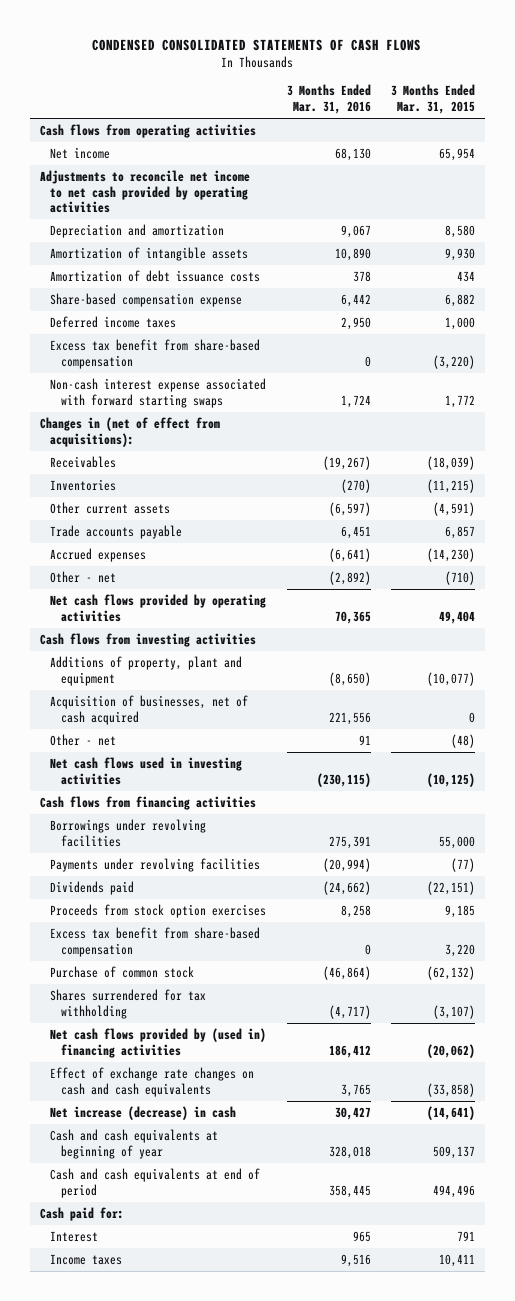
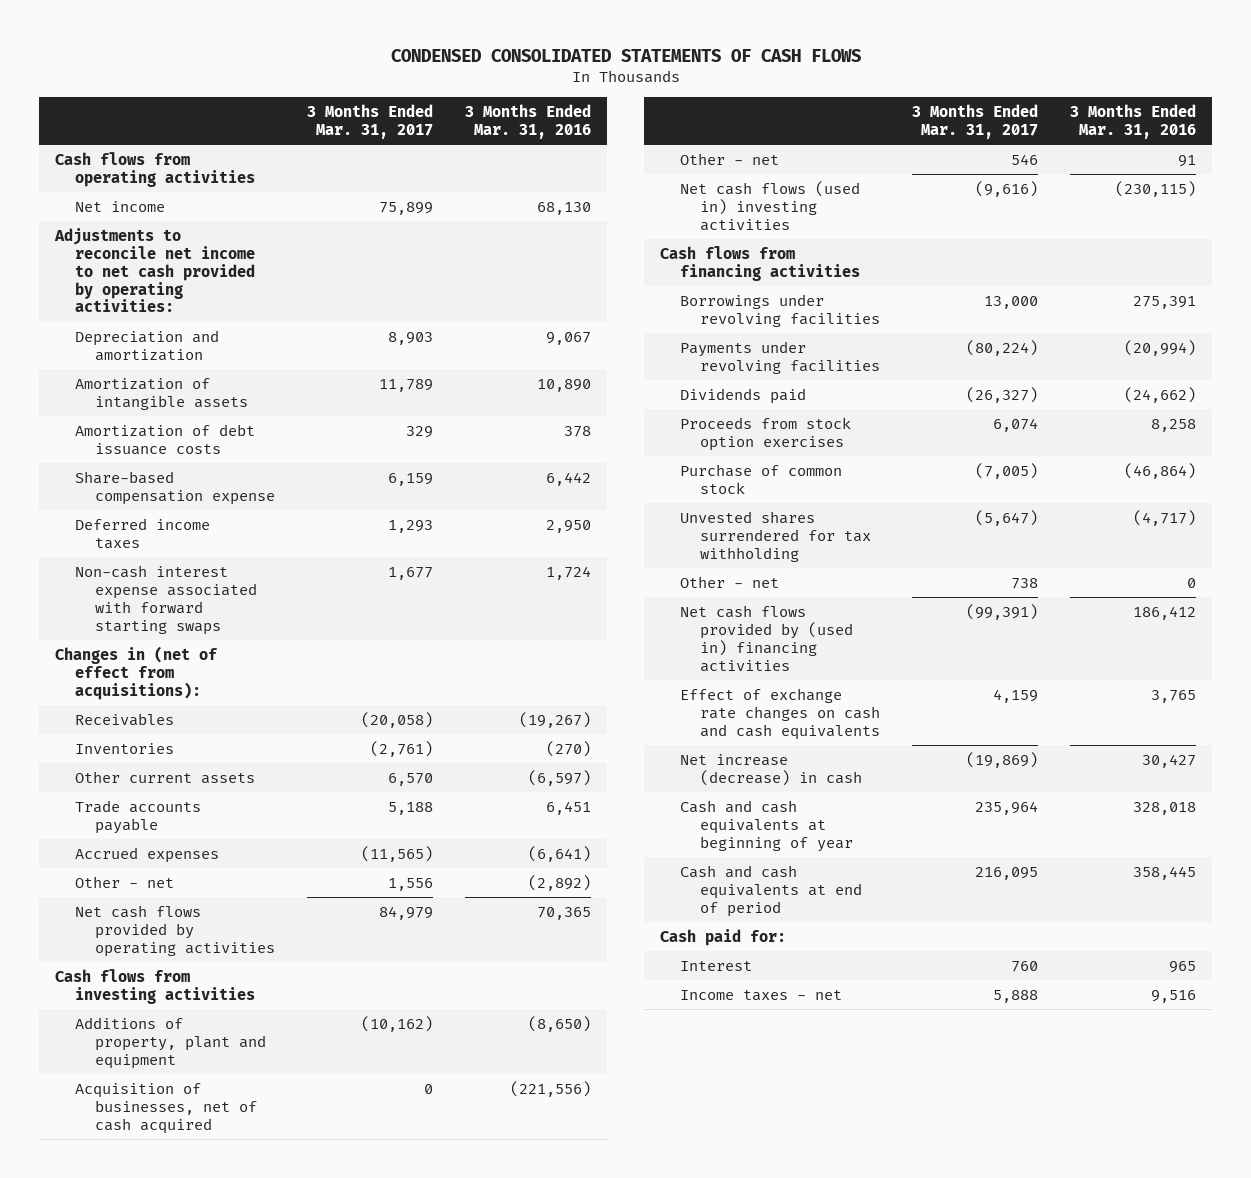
[390,84,475,115] 3 Months Ended Mar. 31, 2015 -> none
none -> [306,104,433,139] 3 Months Ended Mar. 31, 2017
[39,169,250,214] Adjustments to reconcile net income to net cash provided by operating activities -> [54,227,255,313] Adjustments to reconcile net income to net cash provided by operating activities:
[50,338,261,369] Excess tax benefit from share-based compensation -> none
[328,711,371,725] 221,556 -> [509,1080,591,1097] (221,556)
[50,756,243,785] Net cash flows used in investing activities -> [679,180,860,231] Net cash flows (used in) investing activities
[50,926,261,957] Excess tax benefit from share-based compensation -> none
[50,988,207,1019] Shares surrendered for tax withholding -> [679,510,871,562] Unvested shares surrendered for tax withholding
none -> [679,575,779,588] Other - net
[50,1253,123,1265] Income taxes -> [679,989,842,1001] Income taxes - net

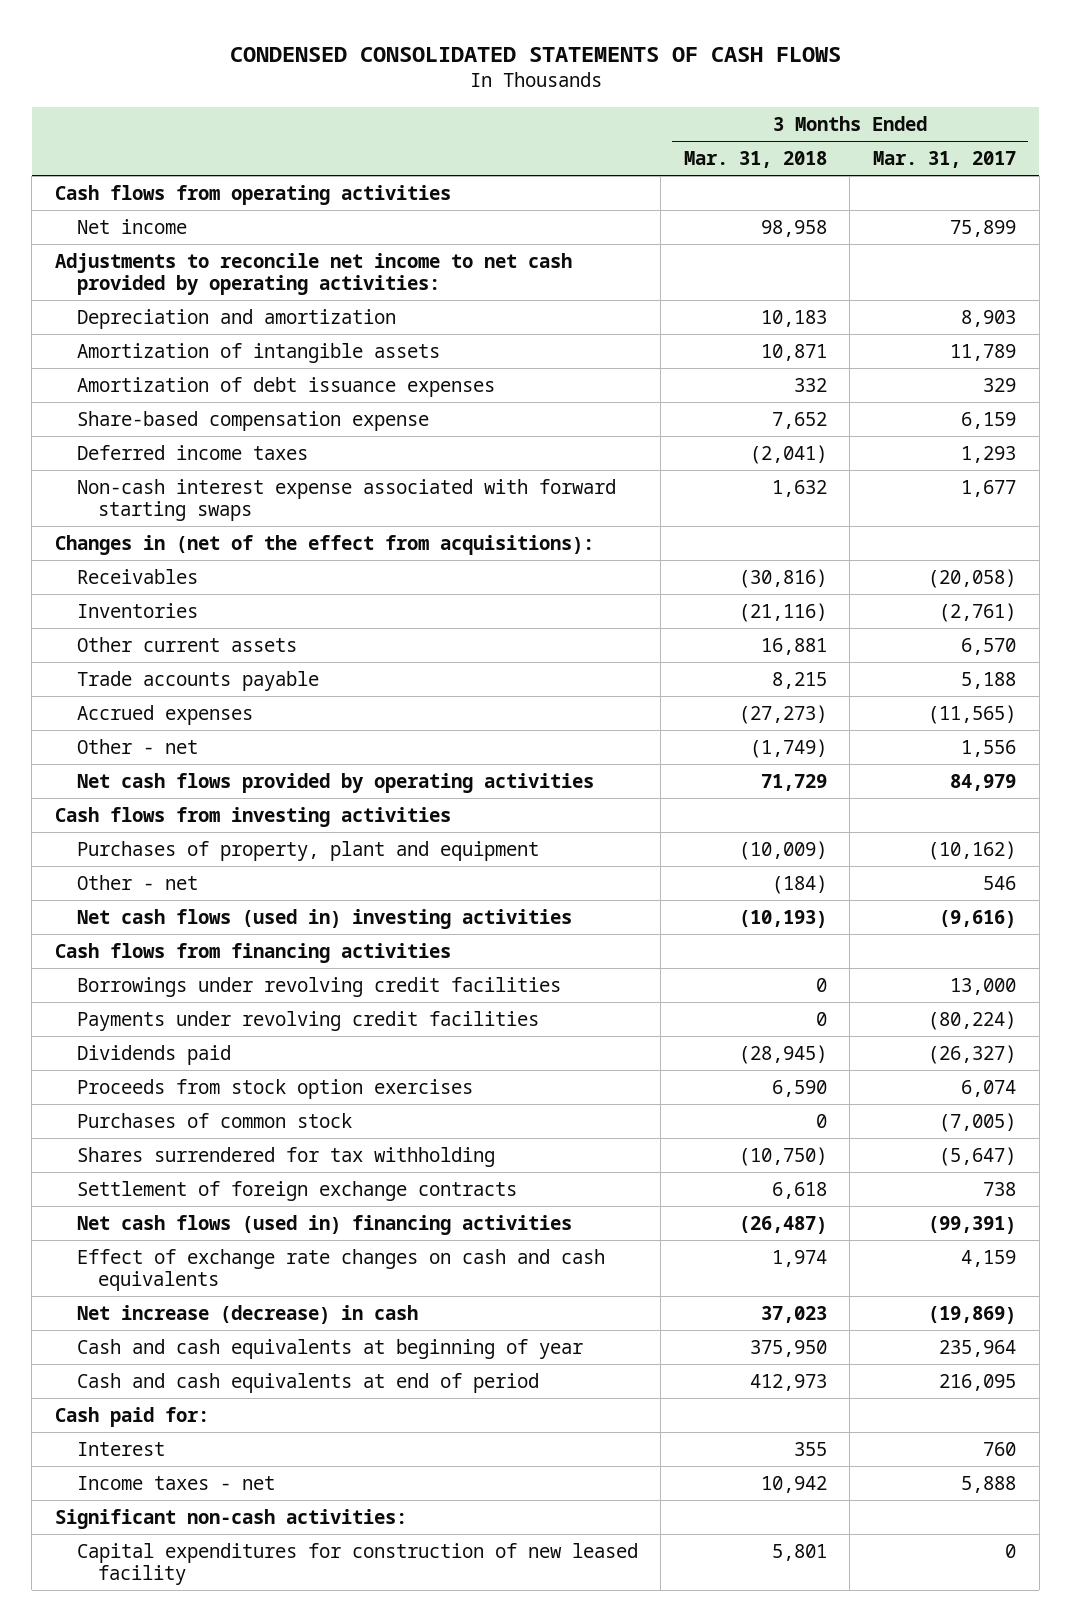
[464,104,591,139] 3 Months Ended Mar. 31, 2016 -> none
none -> [683,151,827,169] Mar. 31, 2018
[74,423,255,455] Amortization of debt issuance costs -> [76,377,495,398] Amortization of debt issuance expenses
[55,645,219,700] Changes in (net of effect from acquisitions): -> [55,535,595,556] Changes in (net of the effect from acquisitions):
[74,1082,257,1134] Acquisition of businesses, net of cash acquired -> none
[74,1016,266,1069] Additions of property, plant and equipment -> [76,841,539,862] Purchases of property, plant and equipment
[679,293,880,327] Borrowings under revolving facilities -> [76,977,561,998] Borrowings under revolving credit facilities
[679,340,880,374] Payments under revolving facilities -> [76,1011,539,1032] Payments under revolving credit facilities
[679,463,842,494] Purchase of common stock -> [76,1113,352,1129] Purchases of common stock
[679,510,871,562] Unvested shares surrendered for tax withholding -> [76,1147,495,1168] Shares surrendered for tax withholding
[679,575,779,588] Other - net -> [76,1181,517,1202] Settlement of foreign exchange contracts
[679,604,853,672] Net cash flows provided by (used in) financing activities -> [76,1215,572,1236] Net cash flows (used in) financing activities
none -> [55,1509,408,1530] Significant non-cash activities:
none -> [76,1543,638,1586] Capital expenditures for construction of new leased facility

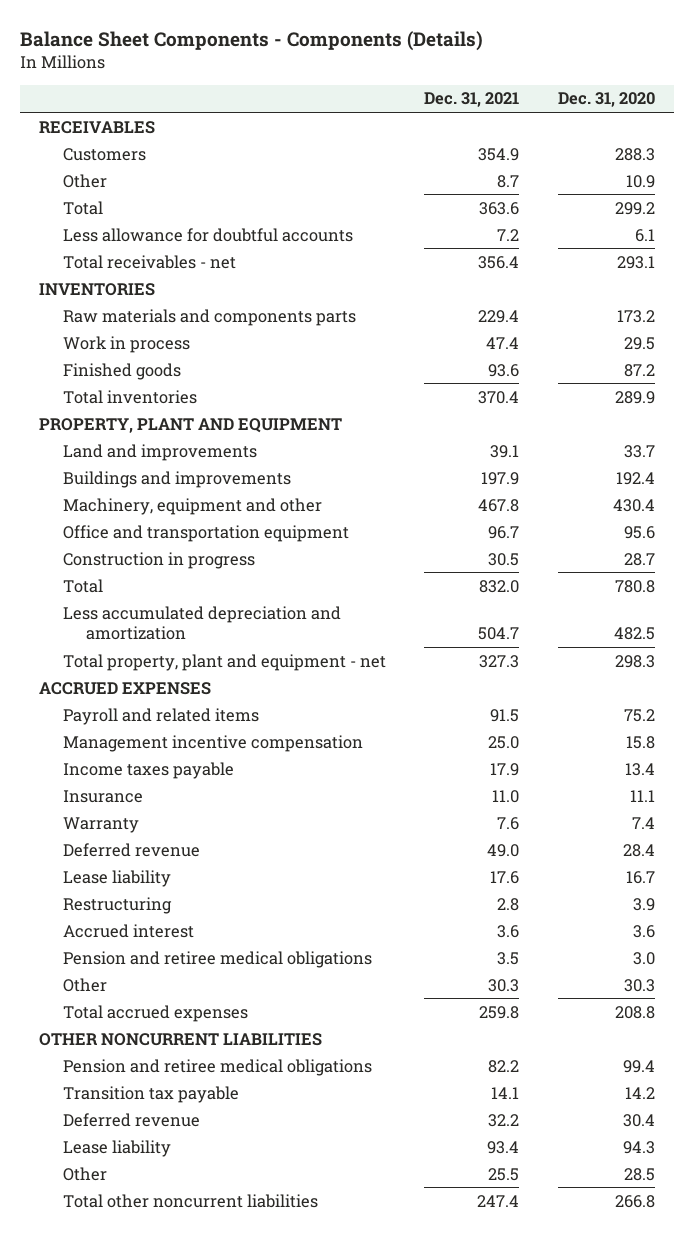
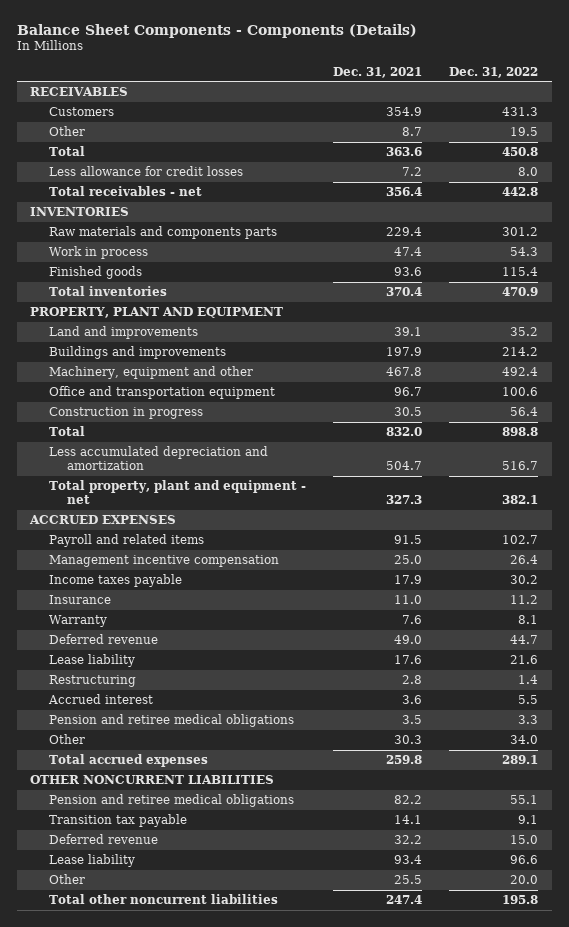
[557,92,655,108] Dec. 31, 2020 -> none
none -> [449,66,539,78] Dec. 31, 2022
[62,227,353,242] Less allowance for doubtful accounts -> [48,166,243,177] Less allowance for credit losses

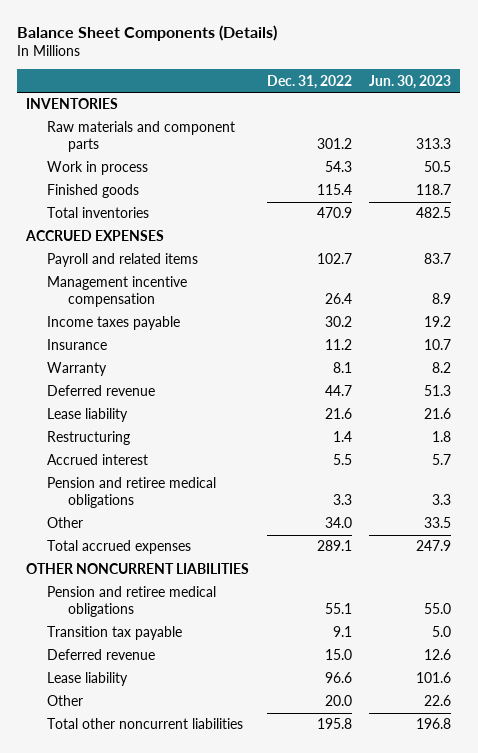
[16,23,417,38] Balance Sheet Components - Components (Details) -> [17,25,278,42] Balance Sheet Components (Details)
[332,66,422,78] Dec. 31, 2021 -> none
none -> [369,74,452,89] Jun. 30, 2023
[30,87,129,97] RECEIVABLES -> none
[48,107,114,117] Customers -> none
[48,126,85,137] Other -> none
[48,146,85,157] Total -> none
[48,166,243,177] Less allowance for credit losses -> none
[48,186,202,197] Total receivables - net -> none
[48,226,277,240] Raw materials and components parts -> [47,121,236,153] Raw materials and component parts
[30,307,284,319] PROPERTY, PLANT AND EQUIPMENT -> none
[48,326,198,340] Land and improvements -> none
[48,346,226,360] Buildings and improvements -> none
[48,366,253,380] Machinery, equipment and other -> none
[48,386,275,400] Office and transportation equipment -> none
[48,407,203,420] Construction in progress -> none
[48,426,85,437] Total -> none
[48,446,268,470] Less accumulated depreciation and amortization -> none
[48,480,306,504] Total property, plant and equipment - net -> none

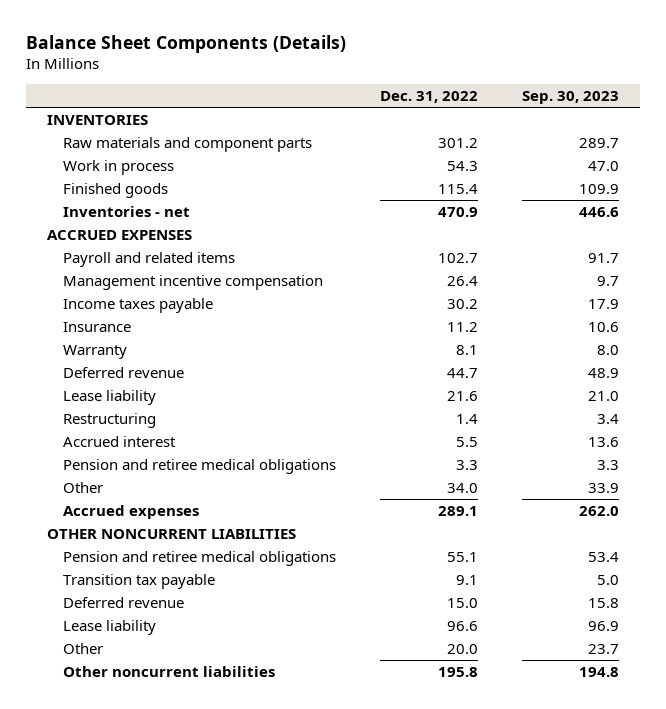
[369,74,452,89] Jun. 30, 2023 -> none
none -> [521,91,619,105] Sep. 30, 2023
[47,207,150,219] Total inventories -> [63,205,191,217] Inventories - net
[47,540,192,555] Total accrued expenses -> [63,504,200,519] Accrued expenses
[47,718,244,730] Total other noncurrent liabilities -> [63,665,276,677] Other noncurrent liabilities

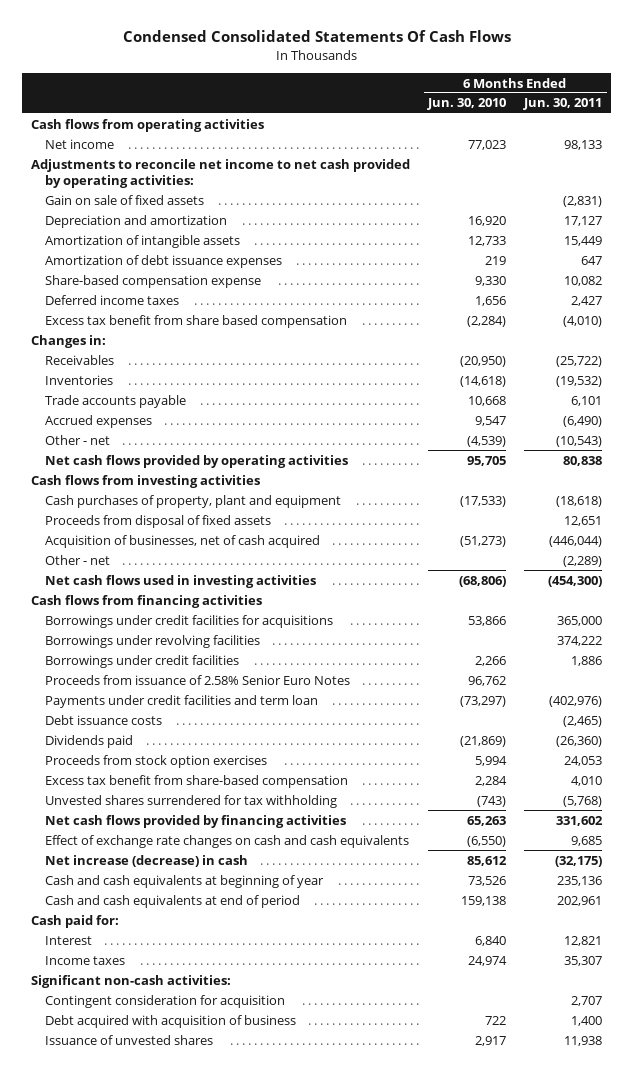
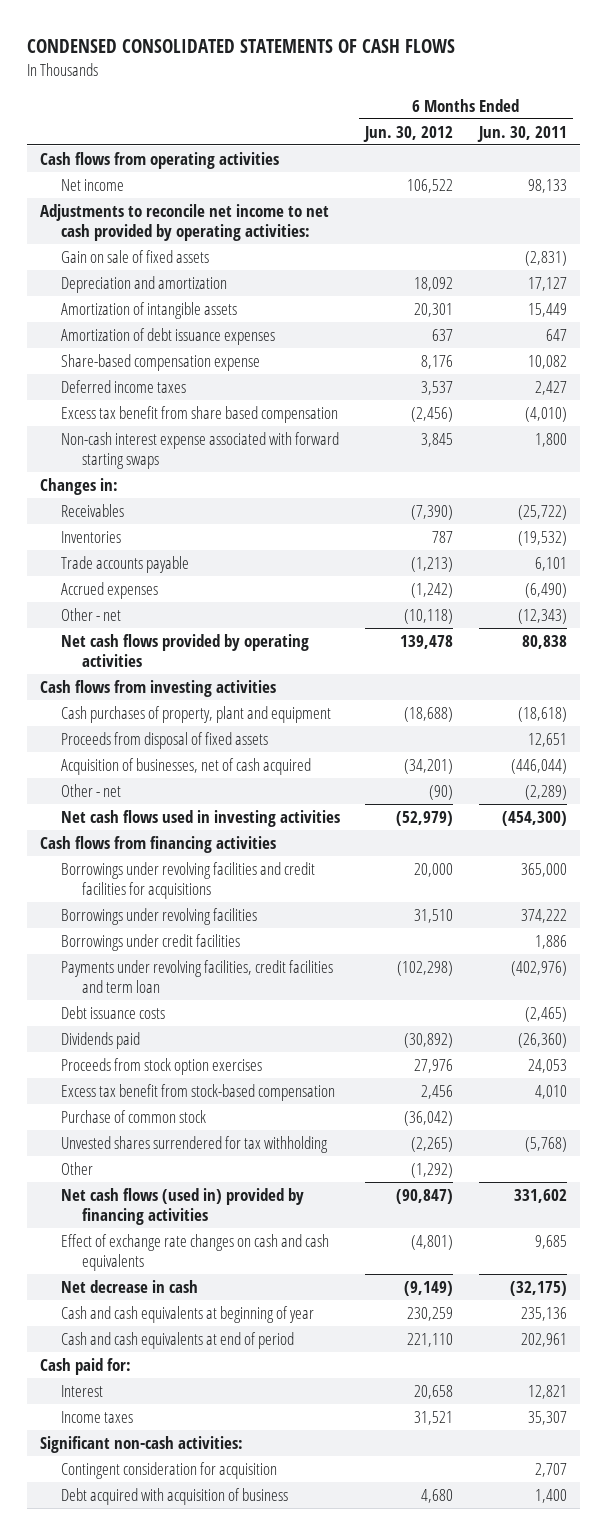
[122,30,511,43] Condensed Consolidated Statements Of Cash Flows -> [27,39,456,54] CONDENSED CONSOLIDATED STATEMENTS OF CASH FLOWS
[427,98,507,111] Jun. 30, 2010 -> none
none -> [363,125,454,142] Jun. 30, 2012
none -> [61,431,340,469] Non-cash interest expense associated with forward starting swaps
[556,435,603,447] (10,543) -> [517,608,567,624] (12,343)
[45,614,334,628] Borrowings under credit facilities for acquisitions -> [61,861,316,899] Borrowings under revolving facilities and credit facilities for acquisitions
[45,674,351,685] Proceeds from issuance of 2.58% Senior Euro Notes -> none
[45,694,319,708] Payments under credit facilities and term loan -> [61,959,334,993] Payments under revolving facilities, credit facilities and term loan
[45,774,349,788] Excess tax benefit from share-based compensation -> [61,1083,336,1101] Excess tax benefit from stock-based compensation
none -> [61,1109,207,1123] Purchase of common stock
none -> [61,1161,94,1175] Other
[45,814,347,828] Net cash flows provided by financing activities -> [61,1187,305,1225] Net cash flows (used in) provided by financing activities
[45,854,249,867] Net increase (decrease) in cash -> [61,1279,199,1293] Net decrease in cash
[45,1034,214,1045] Issuance of unvested shares -> none

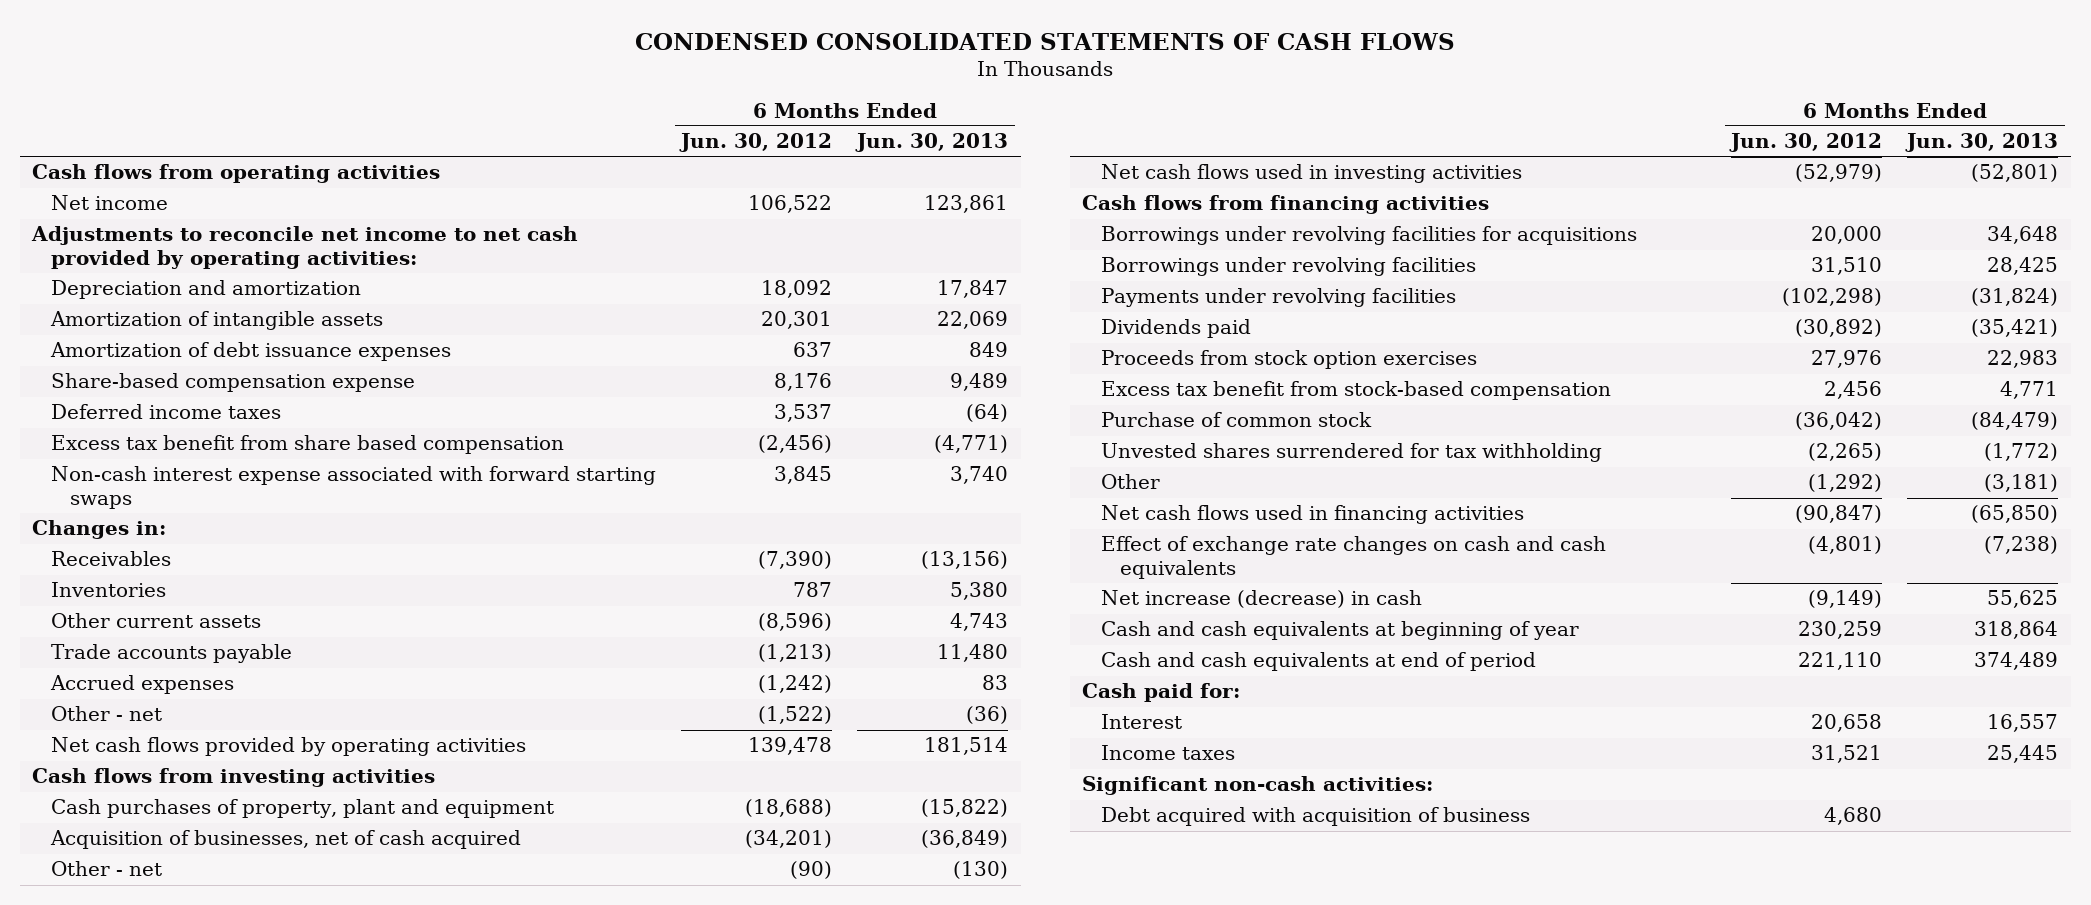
[476,125,567,142] Jun. 30, 2011 -> none
none -> [855,133,1009,153] Jun. 30, 2013
[61,249,210,263] Gain on sale of fixed assets -> none
none -> [51,613,262,629] Other current assets
[404,608,454,624] (10,118) -> [758,706,833,725] (1,522)
[61,731,269,749] Proceeds from disposal of fixed assets -> none
[61,861,316,899] Borrowings under revolving facilities and credit facilities for acquisitions -> [1101,226,1638,246] Borrowings under revolving facilities for acquisitions
[61,933,241,951] Borrowings under credit facilities -> none
[61,1005,166,1019] Debt issuance costs -> none
[61,959,334,993] Payments under revolving facilities, credit facilities and term loan -> [1101,288,1457,308] Payments under revolving facilities
[61,1187,305,1225] Net cash flows (used in) provided by financing activities -> [1101,505,1525,525] Net cash flows used in financing activities
[61,1279,199,1293] Net decrease in cash -> [1101,590,1423,609] Net increase (decrease) in cash
[61,1461,278,1479] Contingent consideration for acquisition -> none

